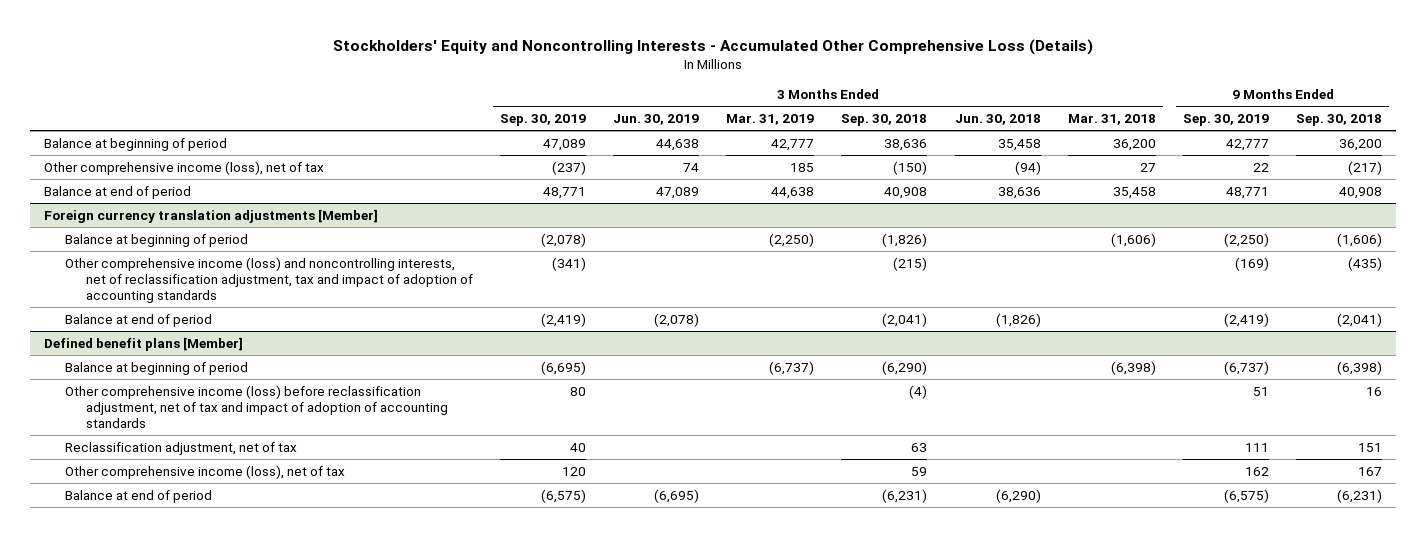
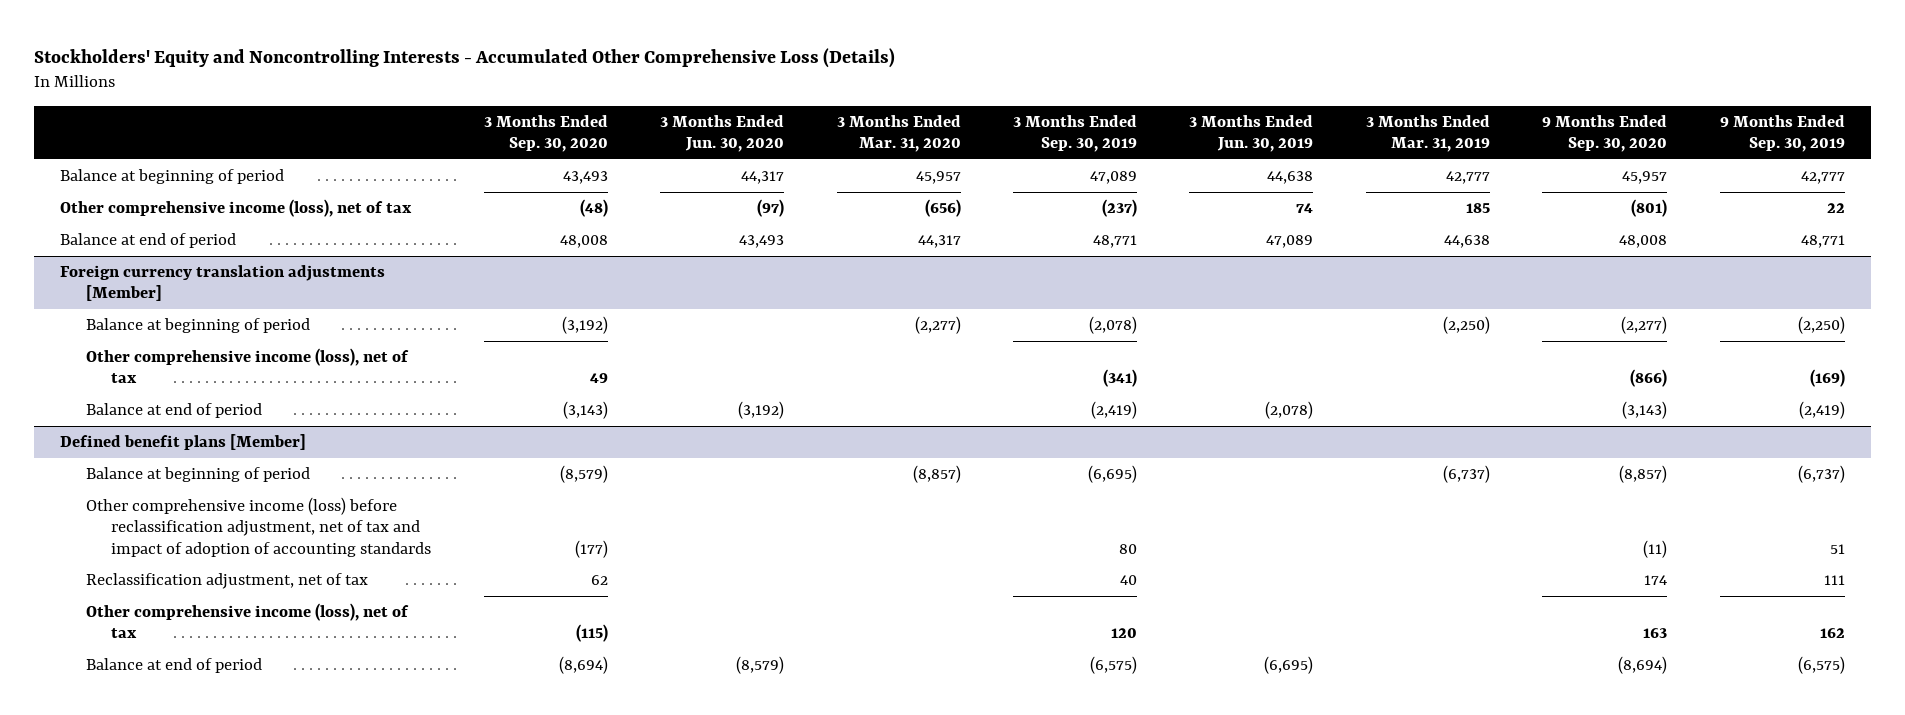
[841,113,928,126] Sep. 30, 2018 -> none
[954,113,1041,125] Jun. 30, 2018 -> none
[1067,113,1156,125] Mar. 31, 2018 -> none
[1296,113,1383,126] Sep. 30, 2018 -> none
none -> [483,114,608,153] 3 Months Ended Sep. 30, 2020
none -> [660,114,785,153] 3 Months Ended Jun. 30, 2020
none -> [836,114,961,153] 3 Months Ended Mar. 31, 2020
none -> [1542,114,1668,153] 9 Months Ended Sep. 30, 2020
[64,256,473,303] Other comprehensive income (loss) and noncontrolling interests, net of reclassification adjustment, tax and impact of adoption of accounting standards -> [85,348,409,384] Other comprehensive income (loss), net of tax

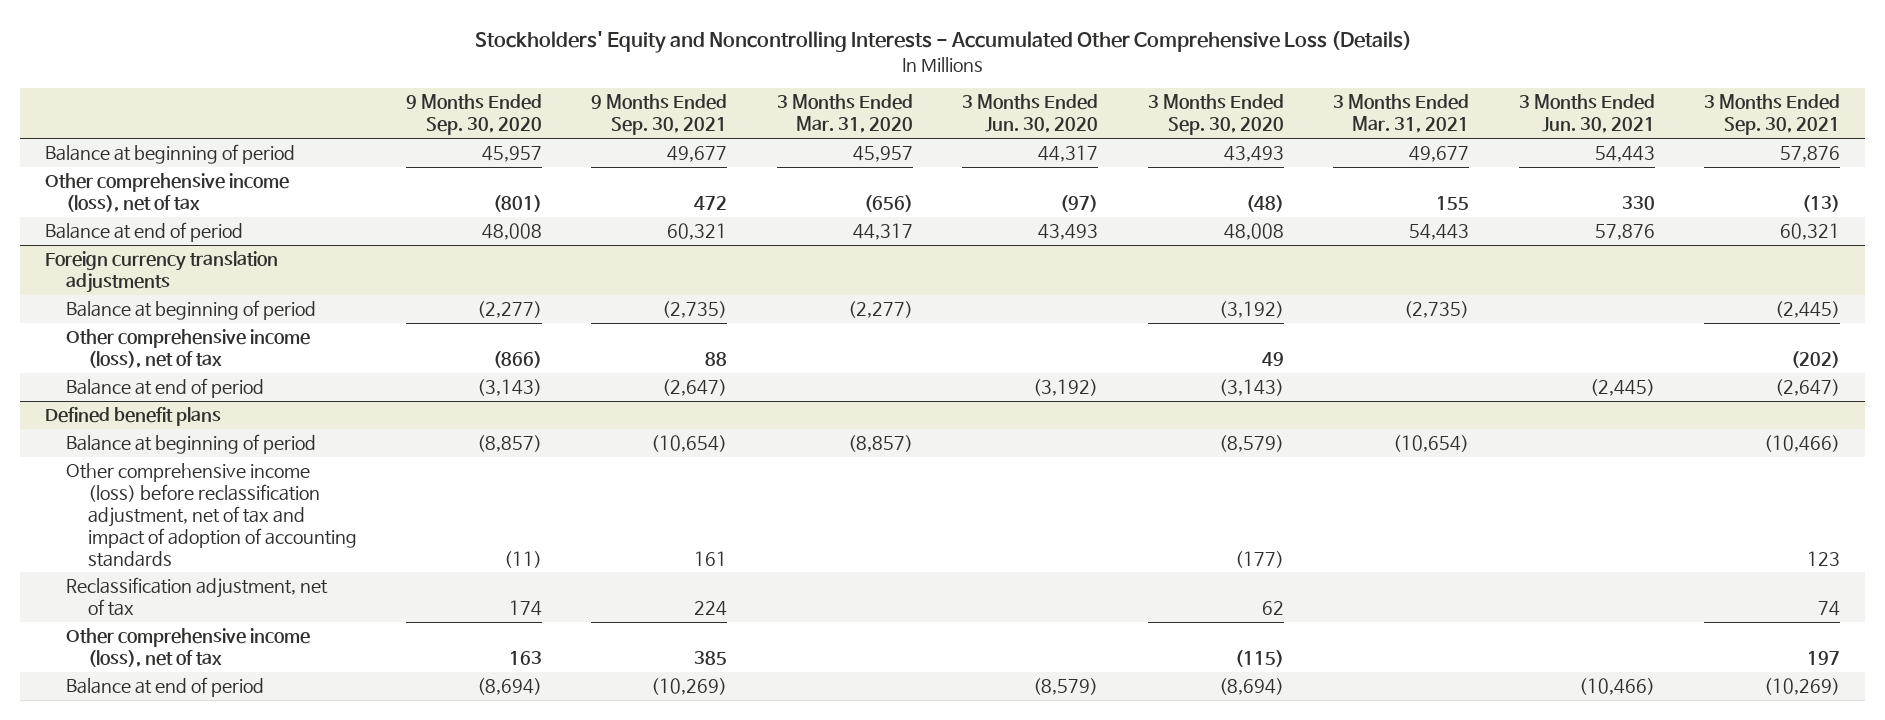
[1012,114,1137,153] 3 Months Ended Sep. 30, 2019 -> none
[1189,114,1314,153] 3 Months Ended Jun. 30, 2019 -> none
[1365,114,1490,153] 3 Months Ended Mar. 31, 2019 -> none
[1719,114,1845,153] 9 Months Ended Sep. 30, 2019 -> none
none -> [591,94,728,136] 9 Months Ended Sep. 30, 2021
none -> [1333,94,1470,134] 3 Months Ended Mar. 31, 2021
none -> [1518,94,1655,134] 3 Months Ended Jun. 30, 2021
none -> [1704,94,1841,136] 3 Months Ended Sep. 30, 2021
[60,265,386,302] Foreign currency translation adjustments [Member] -> [45,251,279,294] Foreign currency translation adjustments
[60,434,307,451] Defined benefit plans [Member] -> [45,407,222,427] Defined benefit plans

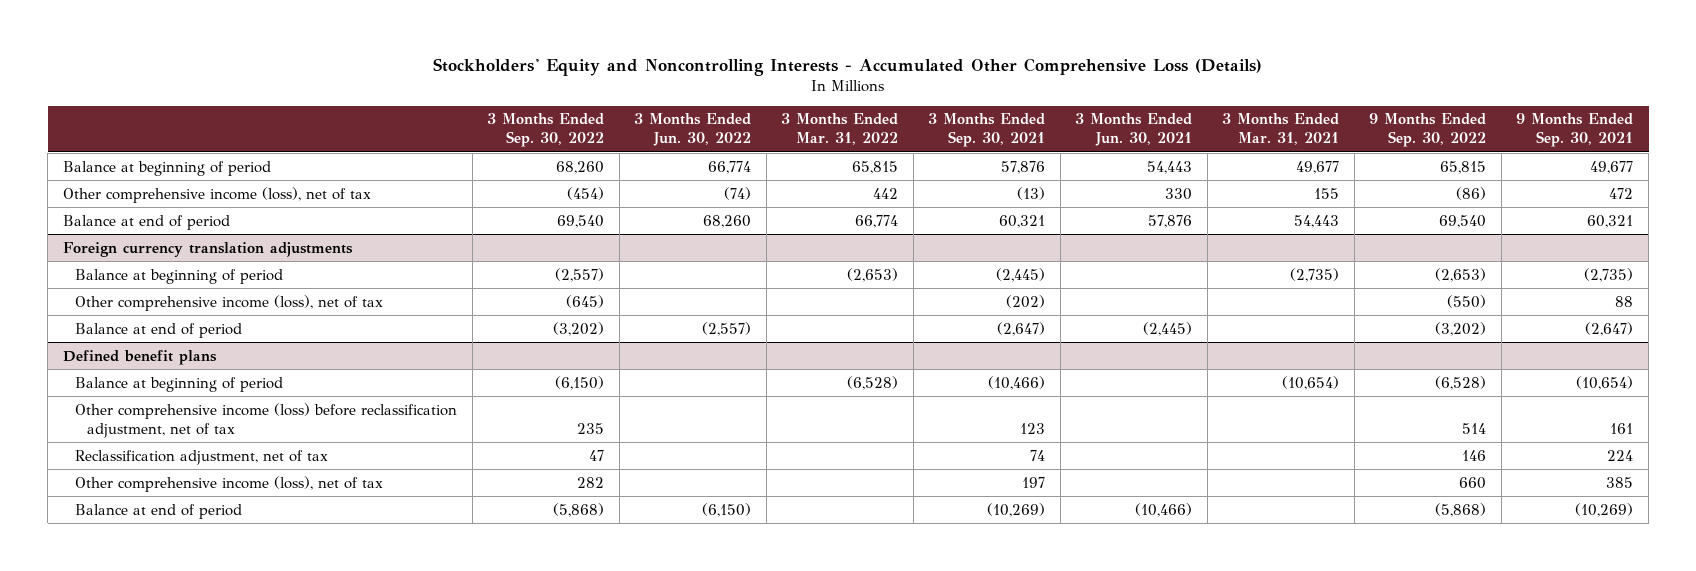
[405,94,542,136] 9 Months Ended Sep. 30, 2020 -> none
[776,94,913,134] 3 Months Ended Mar. 31, 2020 -> none
[962,94,1099,134] 3 Months Ended Jun. 30, 2020 -> none
[1147,94,1284,136] 3 Months Ended Sep. 30, 2020 -> none
none -> [487,113,605,148] 3 Months Ended Sep. 30, 2022
none -> [634,113,752,147] 3 Months Ended Jun. 30, 2022
none -> [781,113,899,146] 3 Months Ended Mar. 31, 2022
none -> [1369,113,1487,148] 9 Months Ended Sep. 30, 2022
[66,463,357,567] Other comprehensive income (loss) before reclassification adjustment, net of tax and impact of adoption of accounting standards -> [74,402,457,438] Other comprehensive income (loss) before reclassification adjustment, net of tax

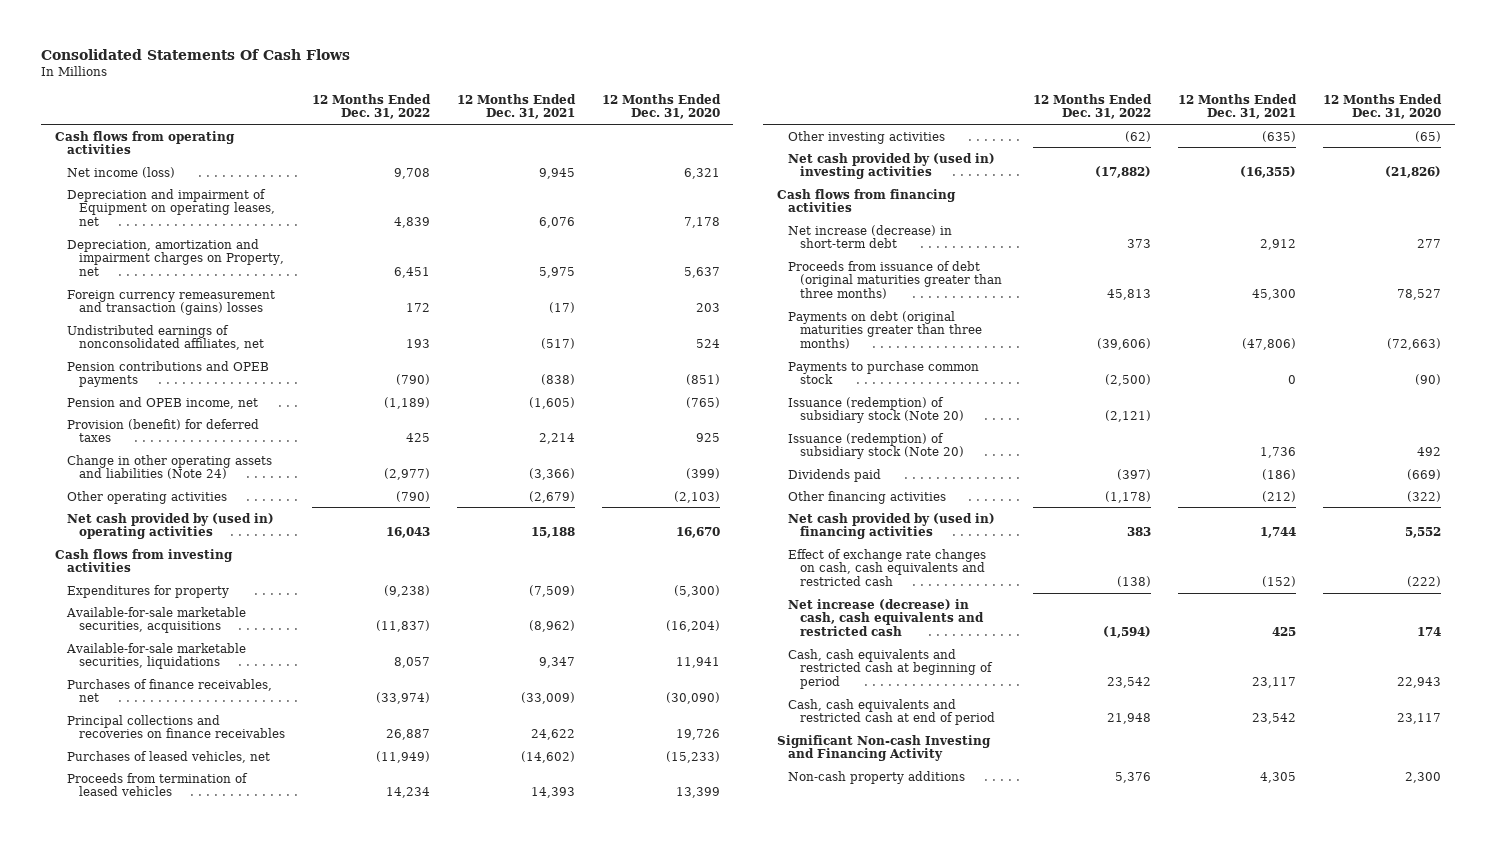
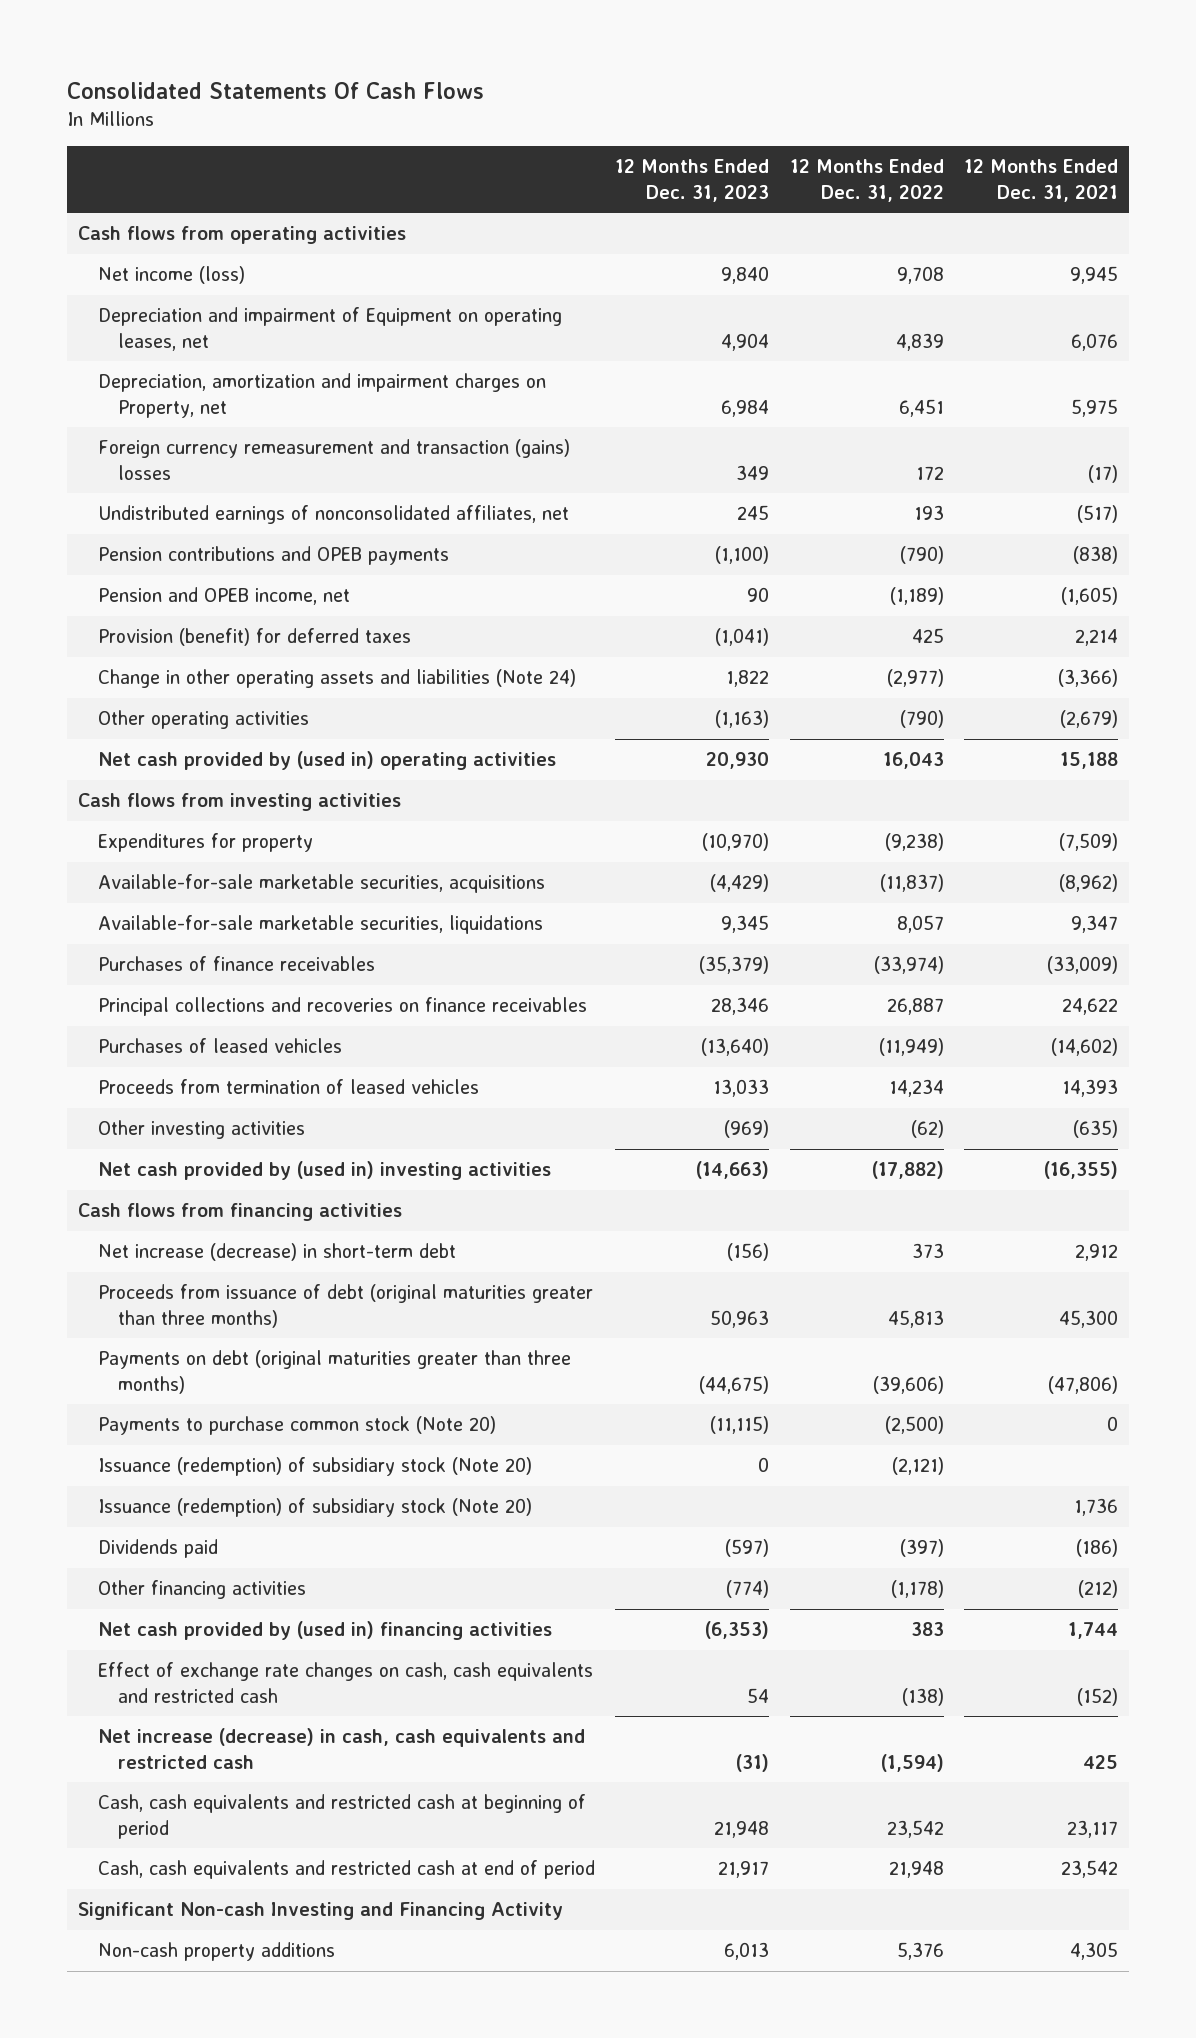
[601,93,721,120] 12 Months Ended Dec. 31, 2020 -> none
none -> [615,159,770,202] 12 Months Ended Dec. 31, 2023
[66,678,272,703] Purchases of finance receivables, net -> [97,956,375,972] Purchases of finance receivables
[66,750,270,763] Purchases of leased vehicles, net -> [97,1038,342,1054] Purchases of leased vehicles
[788,360,980,385] Payments to purchase common stock -> [97,1416,496,1436] Payments to purchase common stock (Note 20)

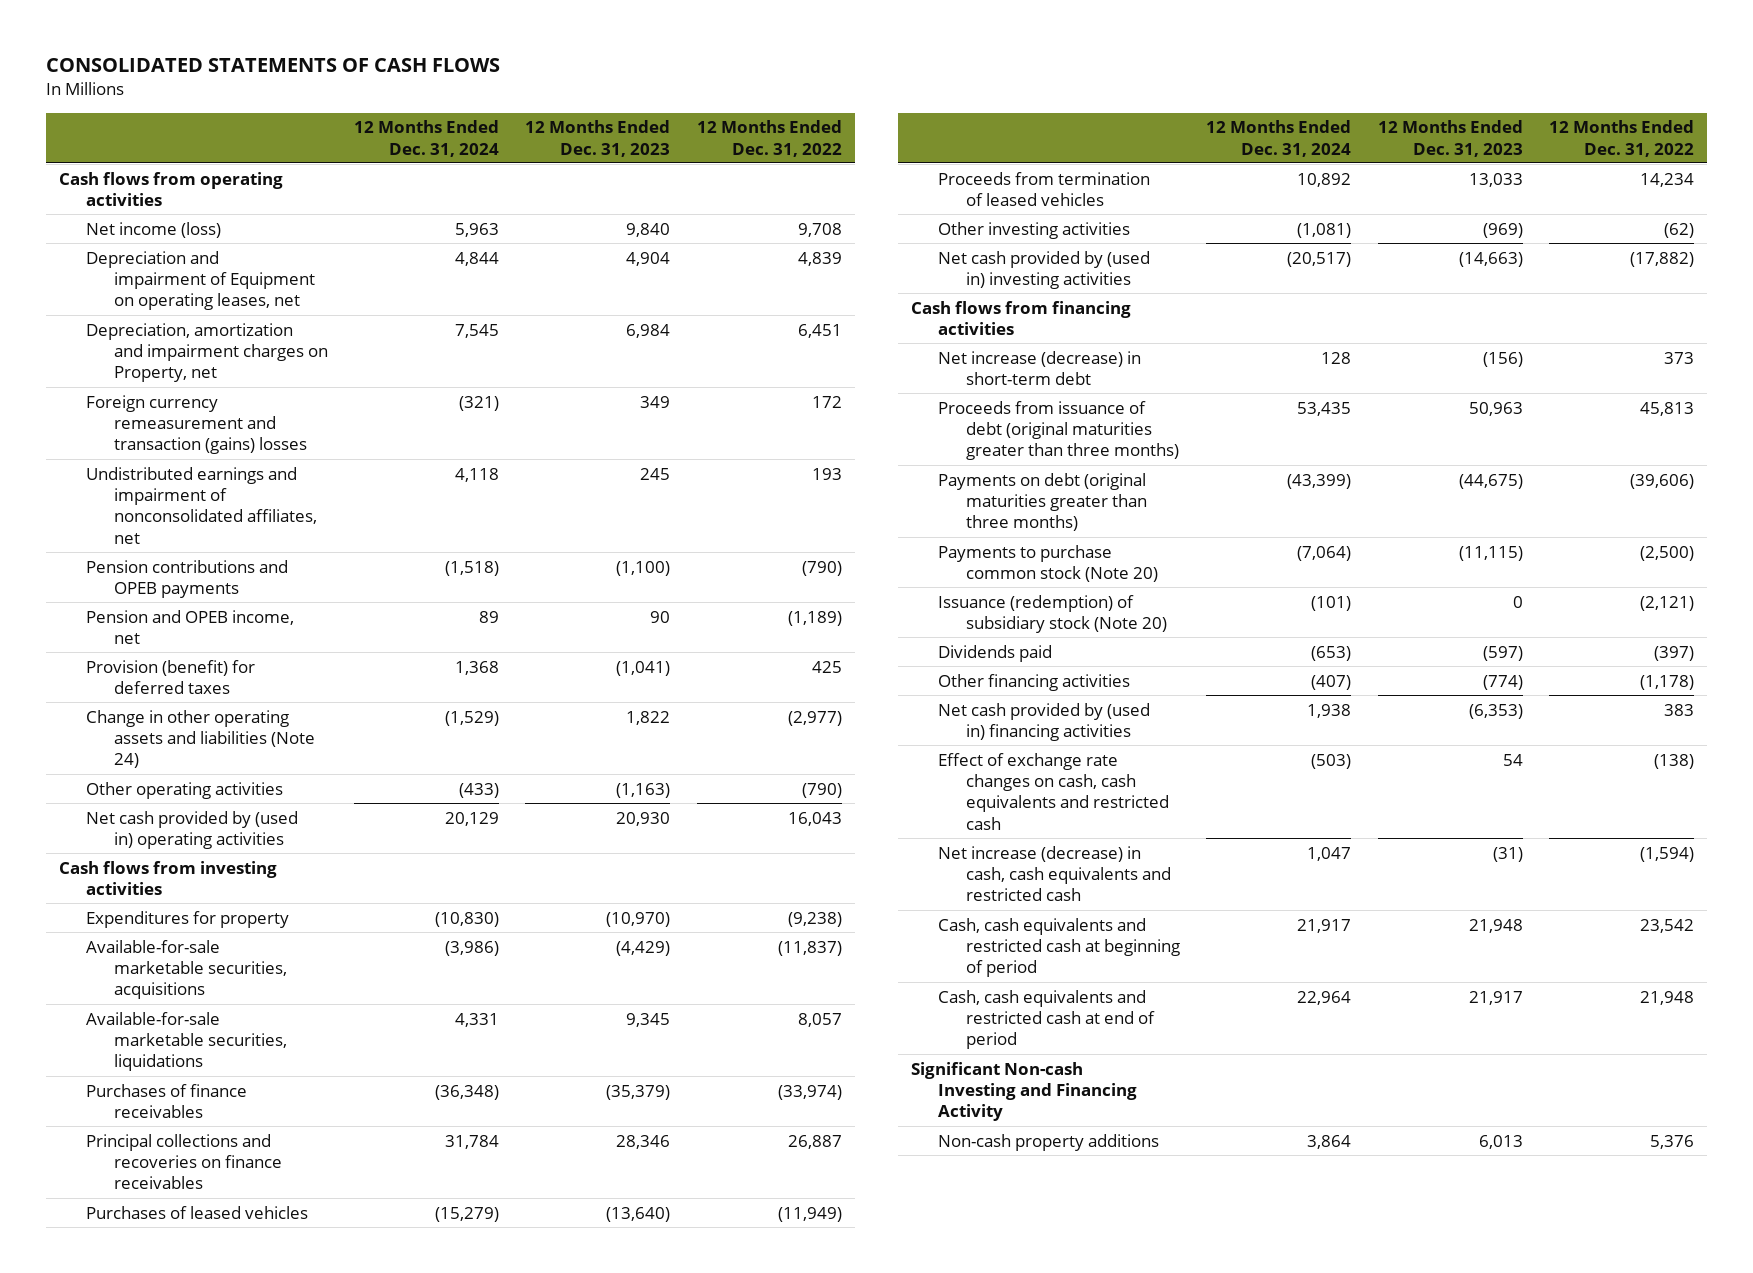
[67,81,485,99] Consolidated Statements Of Cash Flows -> [45,58,500,73] CONSOLIDATED STATEMENTS OF CASH FLOWS
[964,159,1119,202] 12 Months Ended Dec. 31, 2021 -> none
none -> [353,120,499,157] 12 Months Ended Dec. 31, 2024
[97,505,569,525] Undistributed earnings of nonconsolidated affiliates, net -> [86,466,317,544] Undistributed earnings and impairment of nonconsolidated affiliates, net
[97,1498,532,1518] Issuance (redemption) of subsidiary stock (Note 20) -> none

